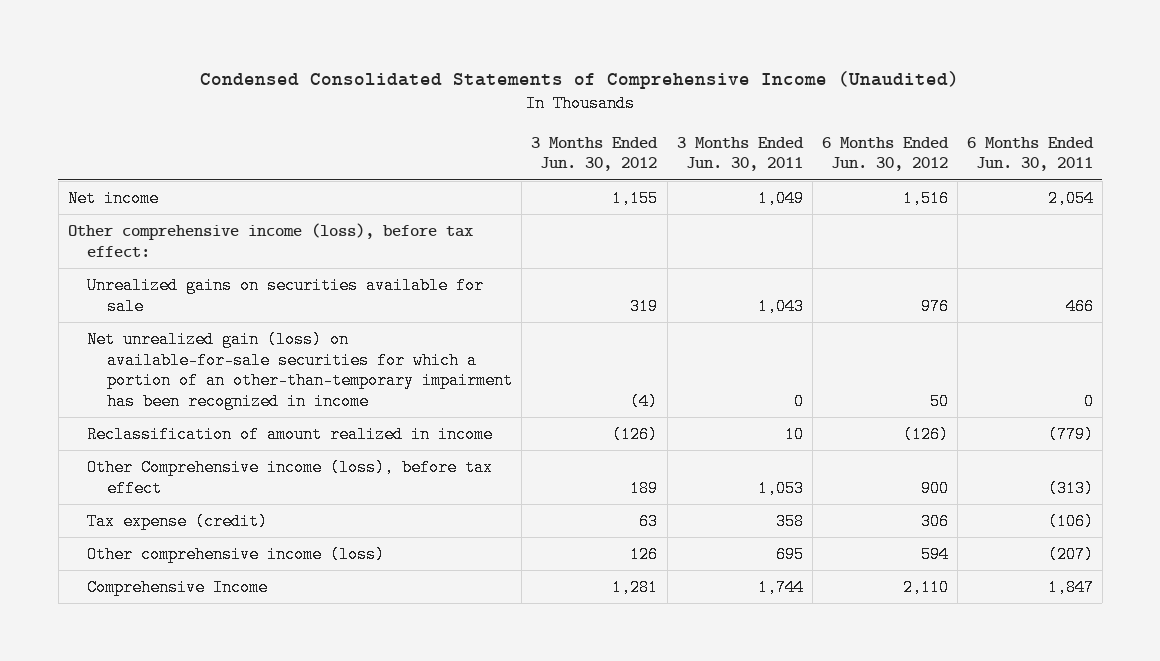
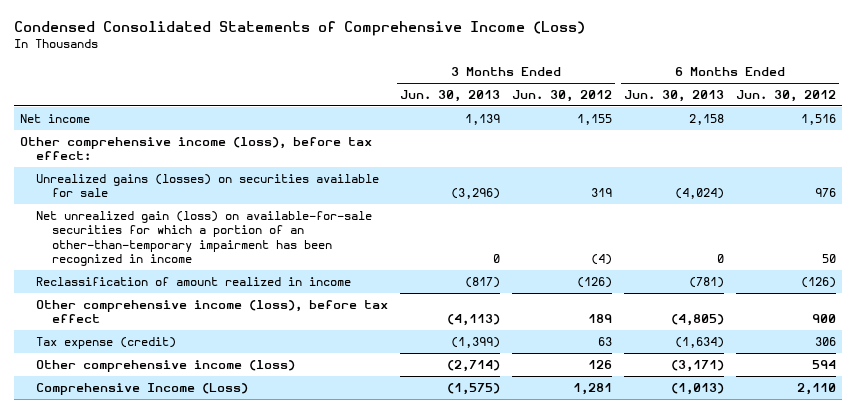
[200,71,960,90] Condensed Consolidated Statements of Comprehensive Income (Unaudited) -> [13,21,585,37] Condensed Consolidated Statements of Comprehensive Income (Loss)
[676,136,804,172] 3 Months Ended Jun. 30, 2011 -> none
[966,136,1094,172] 6 Months Ended Jun. 30, 2011 -> none
none -> [399,90,500,103] Jun. 30, 2013
none -> [624,90,725,103] Jun. 30, 2013
[87,277,485,315] Unrealized gains on securities available for sale -> [35,173,379,198] Unrealized gains (losses) on securities available for sale
[87,459,494,497] Other Comprehensive income (loss), before tax effect -> [35,299,388,324] Other comprehensive income (loss), before tax effect
[87,579,269,597] Comprehensive Income -> [35,382,248,395] Comprehensive Income (Loss)

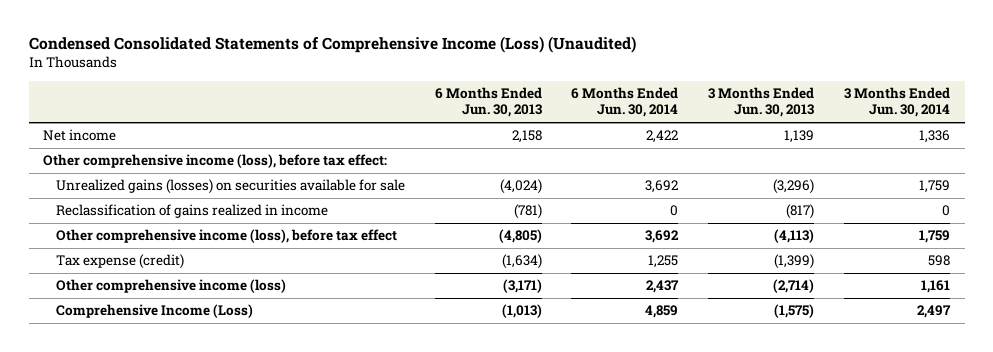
[13,21,585,37] Condensed Consolidated Statements of Comprehensive Income (Loss) -> [28,36,636,54] Condensed Consolidated Statements of Comprehensive Income (Loss) (Unaudited)
[512,90,613,103] Jun. 30, 2012 -> none
[736,90,837,103] Jun. 30, 2012 -> none
none -> [571,86,679,118] 6 Months Ended Jun. 30, 2014
none -> [843,86,950,118] 3 Months Ended Jun. 30, 2014
[35,210,372,267] Net unrealized gain (loss) on available-for-sale securities for which a portion of an other-than-temporary impairment has been recognized in income -> none
[35,276,351,286] Reclassification of amount realized in income -> [56,204,329,219] Reclassification of gains realized in income

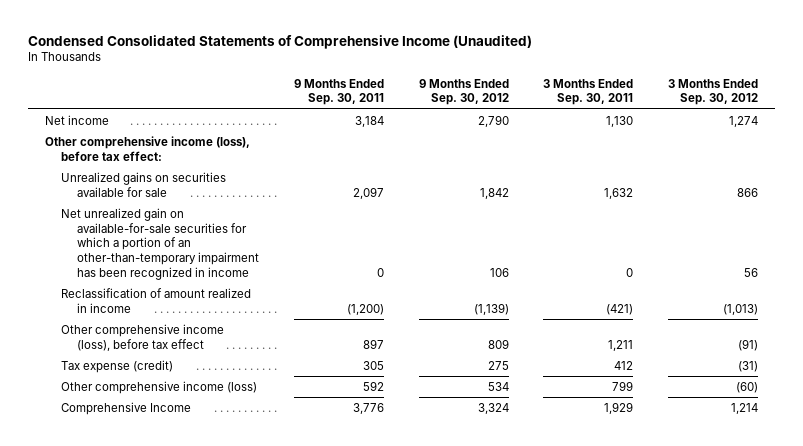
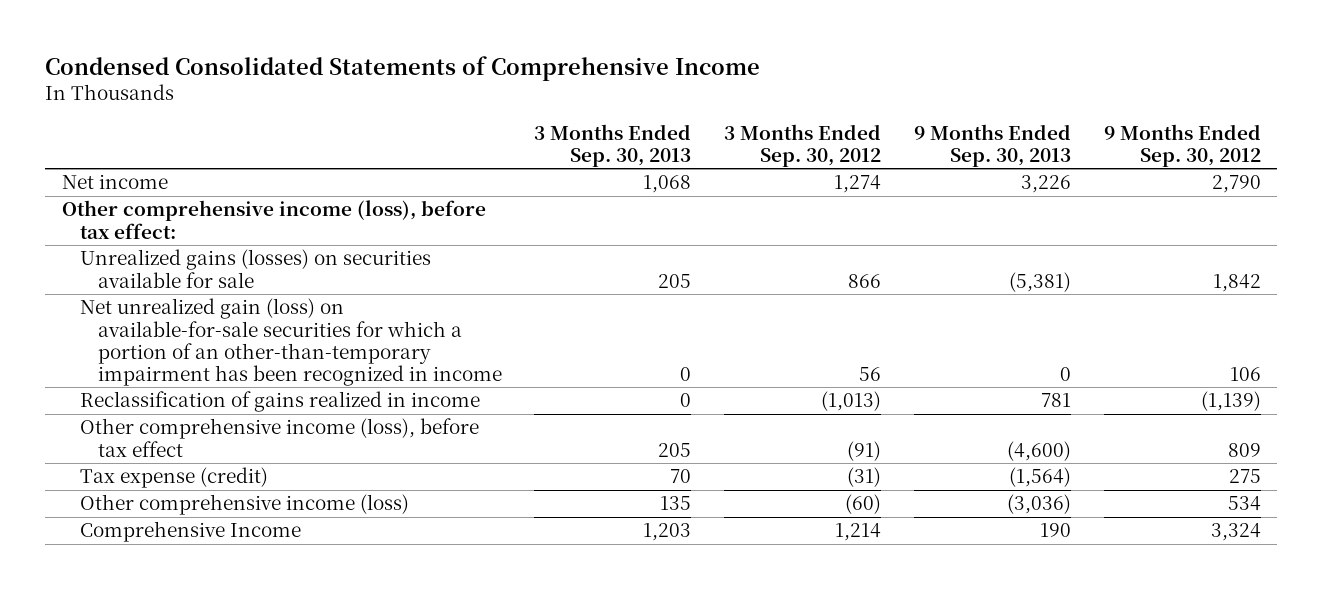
[27,34,532,49] Condensed Consolidated Statements of Comprehensive Income (Unaudited) -> [45,55,761,81] Condensed Consolidated Statements of Comprehensive Income
[293,78,384,106] 9 Months Ended Sep. 30, 2011 -> none
[543,78,634,106] 3 Months Ended Sep. 30, 2011 -> none
none -> [534,123,692,167] 3 Months Ended Sep. 30, 2013
none -> [913,123,1071,167] 9 Months Ended Sep. 30, 2013
[61,171,227,197] Unrealized gains on securities available for sale -> [79,249,431,288] Unrealized gains (losses) on securities available for sale
[61,207,260,281] Net unrealized gain on available-for-sale securities for which a portion of an other-than-temporary impairment has been recognized in income -> [79,298,502,386] Net unrealized gain (loss) on available-for-sale securities for which a portion of an other-than-temporary impairment has been recognized in income
[61,287,252,313] Reclassification of amount realized in income -> [79,391,480,413] Reclassification of gains realized in income

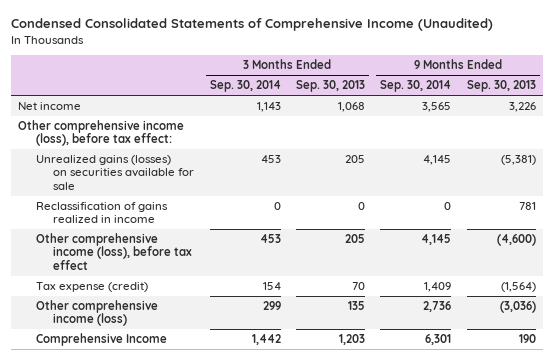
[45,55,761,81] Condensed Consolidated Statements of Comprehensive Income -> [10,18,493,32] Condensed Consolidated Statements of Comprehensive Income (Unaudited)
[724,123,882,167] 3 Months Ended Sep. 30, 2012 -> none
[1103,123,1261,167] 9 Months Ended Sep. 30, 2012 -> none
none -> [209,80,281,93] Sep. 30, 2014
none -> [380,80,452,93] Sep. 30, 2014
[79,298,502,386] Net unrealized gain (loss) on available-for-sale securities for which a portion of an other-than-temporary impairment has been recognized in income -> none

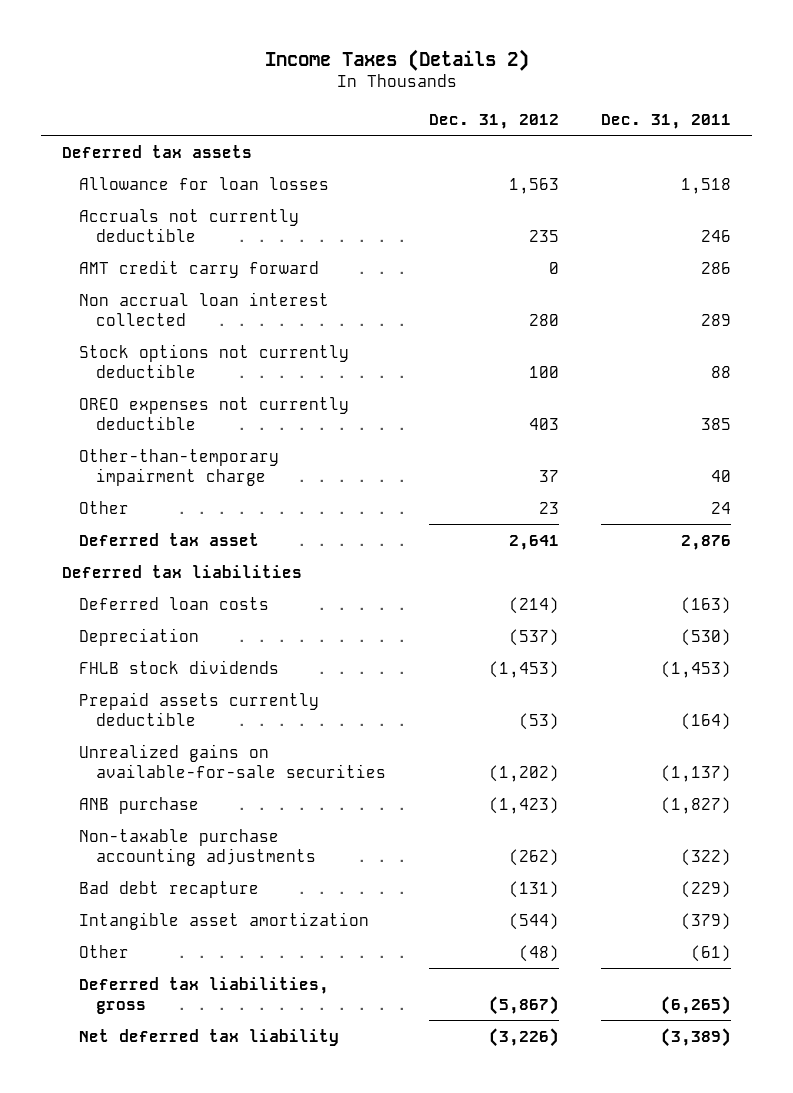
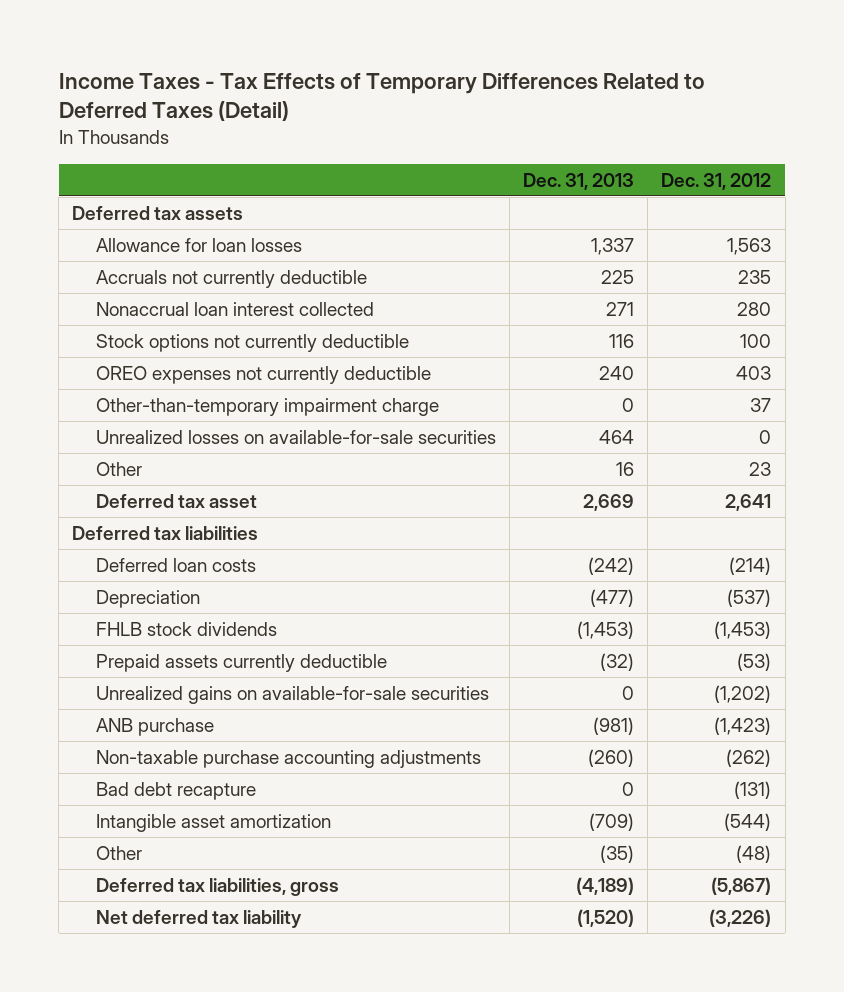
[264,48,529,71] Income Taxes (Details 2) -> [58,72,705,122] Income Taxes - Tax Effects of Temporary Differences Related to Deferred Taxes (Detail)
[601,113,732,129] Dec. 31, 2011 -> none
none -> [523,172,635,190] Dec. 31, 2013
[79,259,320,278] AMT credit carry forward -> none
[79,291,330,326] Non accrual loan interest collected -> [95,302,374,317] Nonaccrual loan interest collected
none -> [95,430,496,445] Unrealized losses on available-for-sale securities

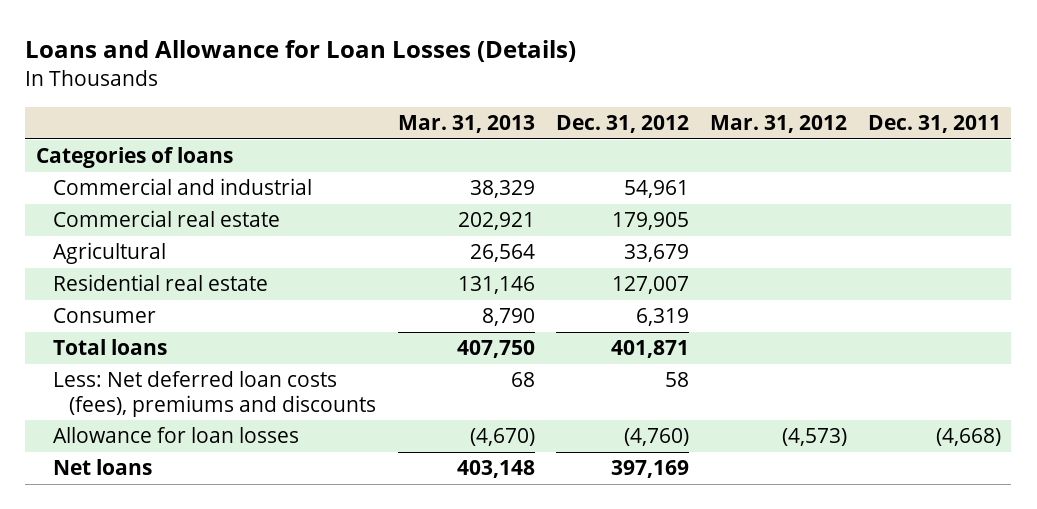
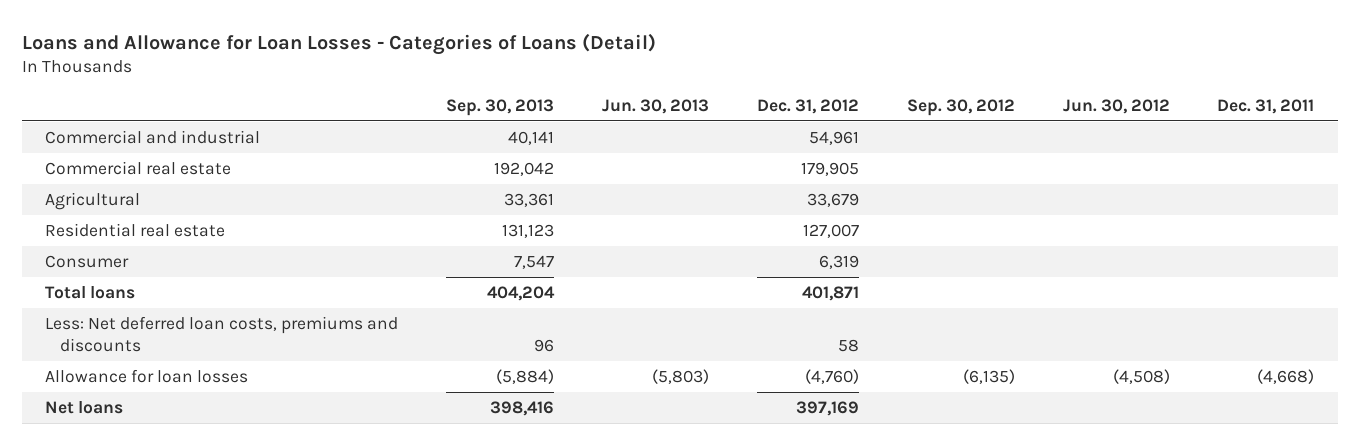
[25,39,577,62] Loans and Allowance for Loan Losses (Details) -> [21,32,656,55] Loans and Allowance for Loan Losses - Categories of Loans (Detail)
[397,115,535,134] Mar. 31, 2013 -> none
[709,115,847,134] Mar. 31, 2012 -> none
none -> [446,98,555,116] Sep. 30, 2013
none -> [602,98,710,114] Jun. 30, 2013
none -> [906,98,1015,116] Sep. 30, 2012
none -> [1062,98,1170,114] Jun. 30, 2012
[35,147,233,169] Categories of loans -> none
[52,371,377,417] Less: Net deferred loan costs (fees), premiums and discounts -> [45,315,399,352] Less: Net deferred loan costs, premiums and discounts

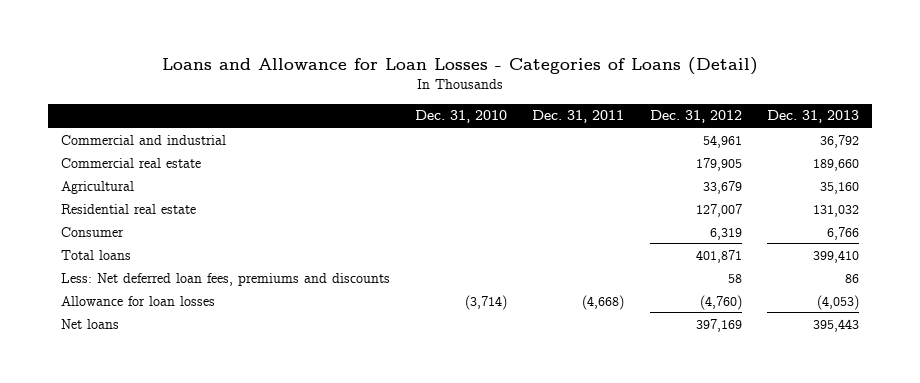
[446,98,555,116] Sep. 30, 2013 -> none
[602,98,710,114] Jun. 30, 2013 -> none
[906,98,1015,116] Sep. 30, 2012 -> none
[1062,98,1170,114] Jun. 30, 2012 -> none
none -> [415,110,508,124] Dec. 31, 2010
none -> [767,110,860,124] Dec. 31, 2013
[45,315,399,352] Less: Net deferred loan costs, premiums and discounts -> [60,272,390,286] Less: Net deferred loan fees, premiums and discounts

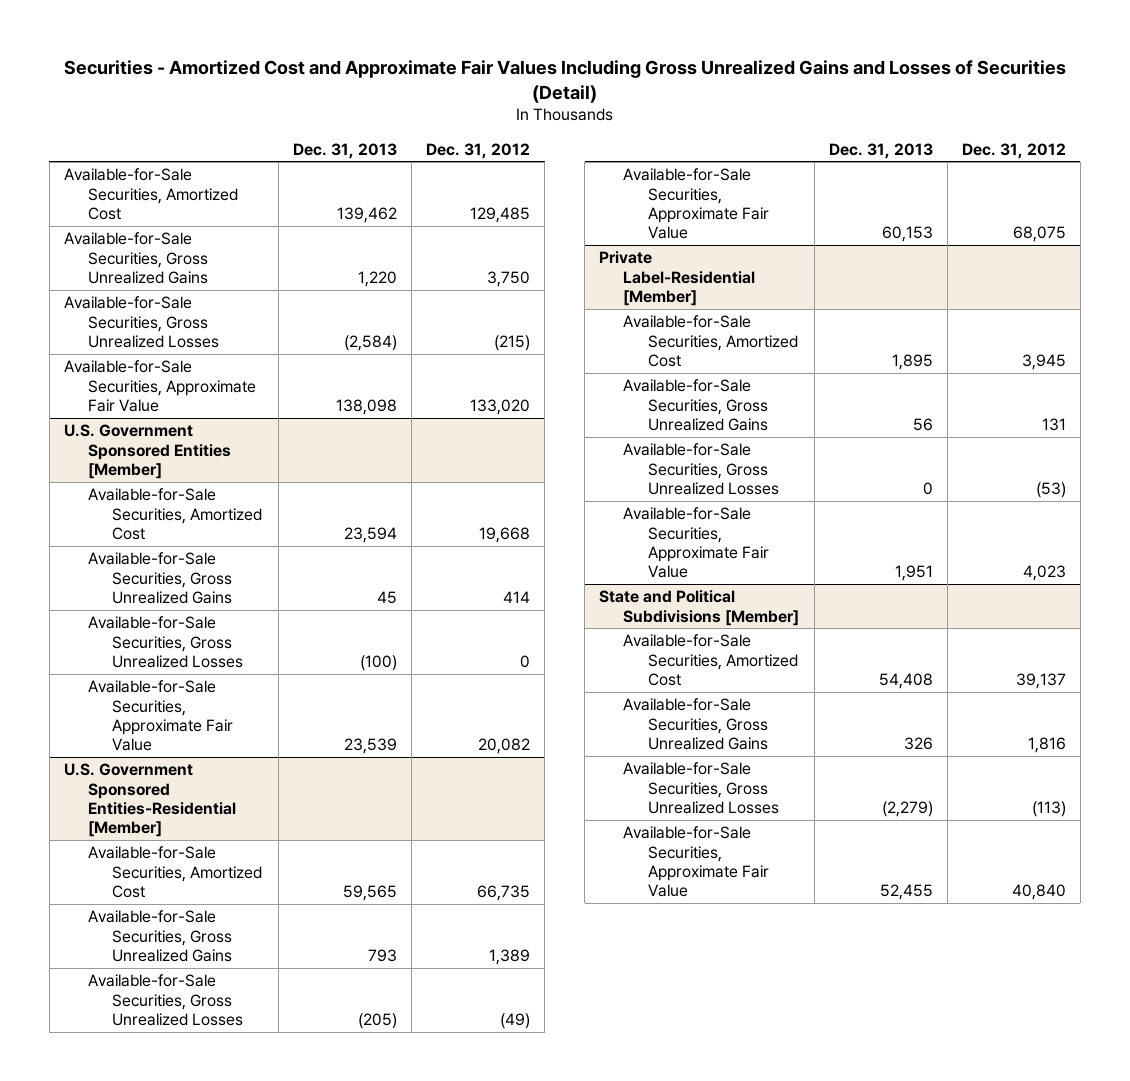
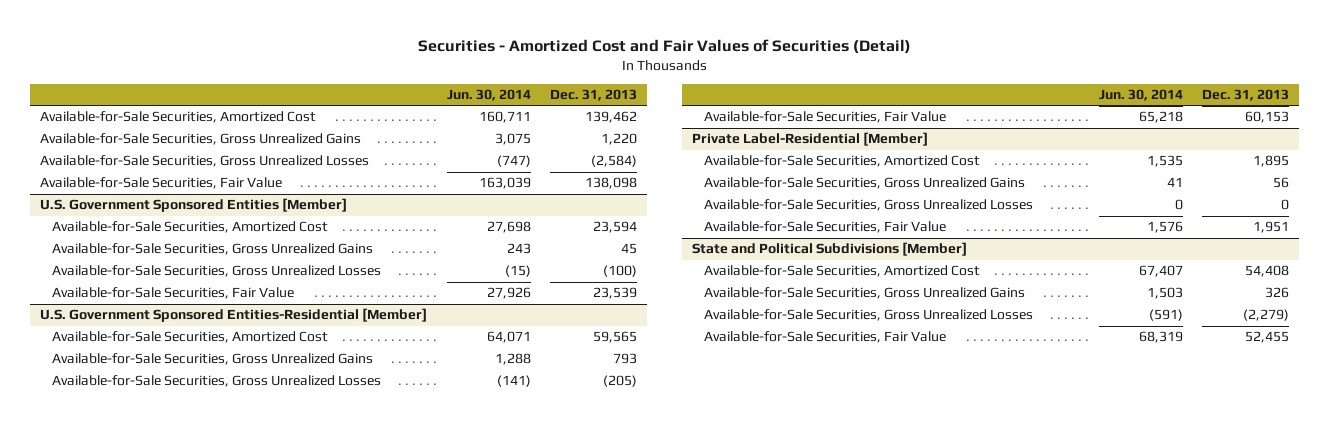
[63,60,1066,103] Securities - Amortized Cost and Approximate Fair Values Including Gross Unrealized Gains and Losses of Securities (Detail) -> [417,39,911,55] Securities - Amortized Cost and Fair Values of Securities (Detail)
[426,142,531,159] Dec. 31, 2012 -> none
none -> [446,89,531,102] Jun. 30, 2014
[64,360,257,412] Available-for-Sale Securities, Approximate Fair Value -> [39,177,282,190] Available-for-Sale Securities, Fair Value
[88,680,234,752] Available-for-Sale Securities, Approximate Fair Value -> [52,287,295,300] Available-for-Sale Securities, Fair Value
[623,168,769,240] Available-for-Sale Securities, Approximate Fair Value -> [704,111,947,124] Available-for-Sale Securities, Fair Value
[623,507,769,579] Available-for-Sale Securities, Approximate Fair Value -> [704,221,947,234] Available-for-Sale Securities, Fair Value
[623,826,769,898] Available-for-Sale Securities, Approximate Fair Value -> [704,331,947,344] Available-for-Sale Securities, Fair Value

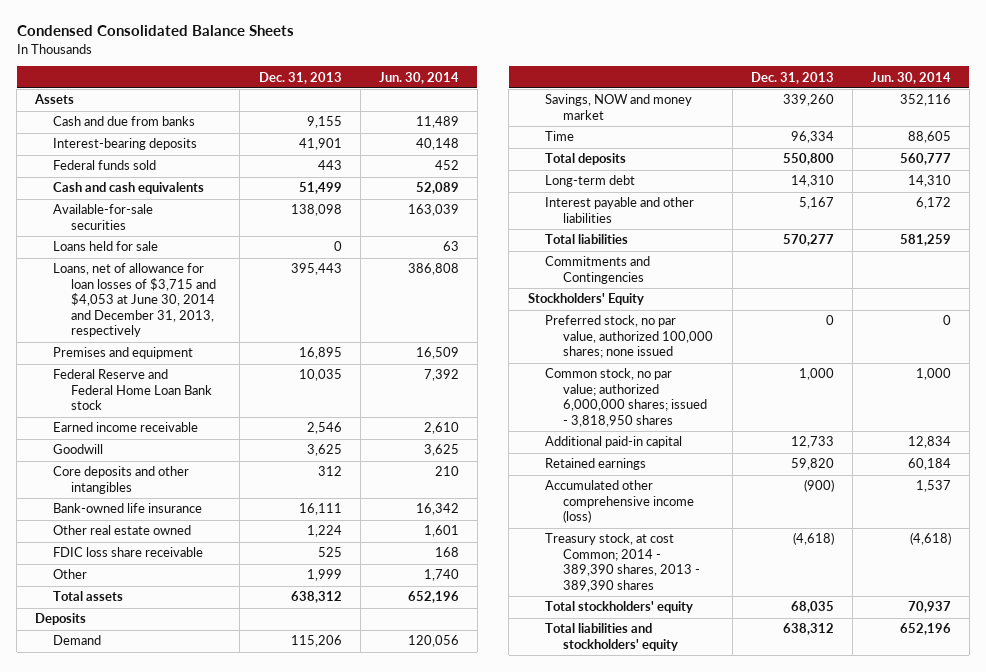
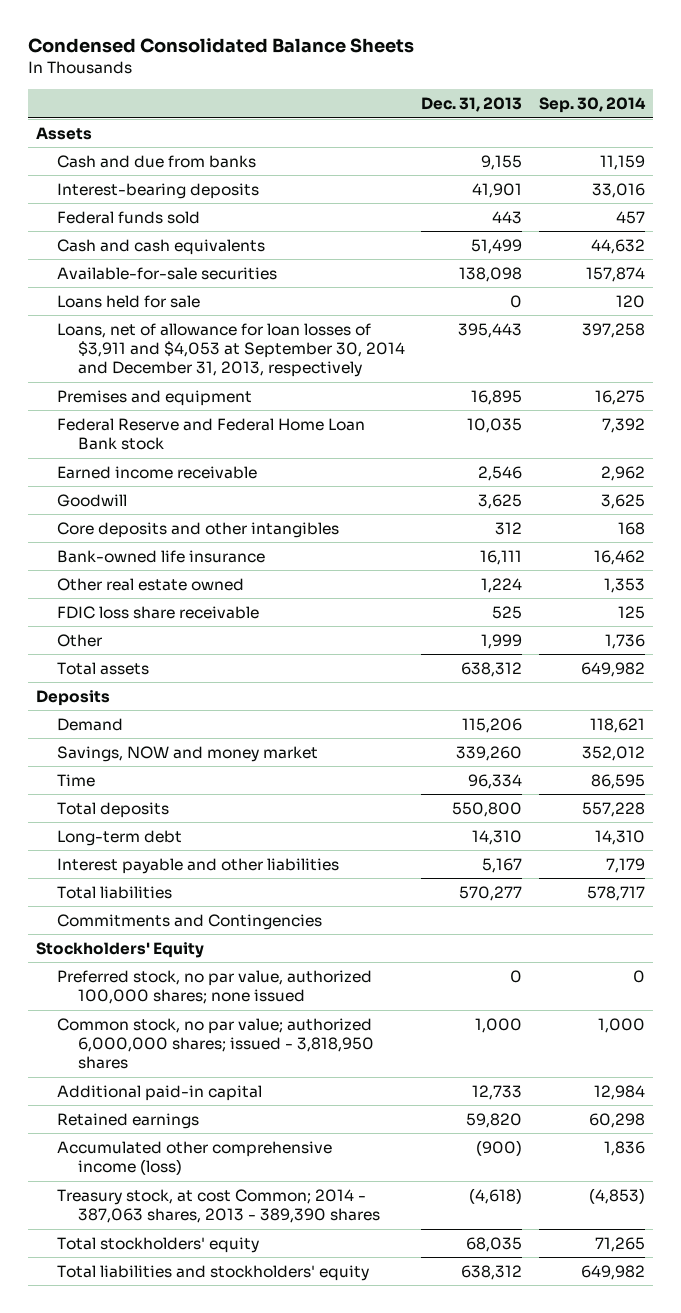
[378,71,459,84] Jun. 30, 2014 -> none
none -> [538,96,646,113] Sep. 30, 2014
[53,263,217,338] Loans, net of allowance for loan losses of $3,715 and $4,053 at June 30, 2014 and December 31, 2013, respectively -> [57,322,405,378] Loans, net of allowance for loan losses of $3,911 and $4,053 at September 30, 2014 and December 31, 2013, respectively
[545,533,701,592] Treasury stock, at cost Common; 2014 - 389,390 shares, 2013 - 389,390 shares -> [57,1188,380,1223] Treasury stock, at cost Common; 2014 - 387,063 shares, 2013 - 389,390 shares

